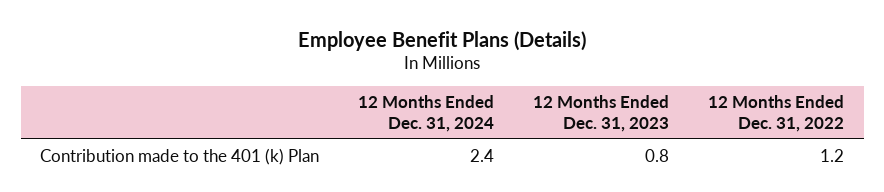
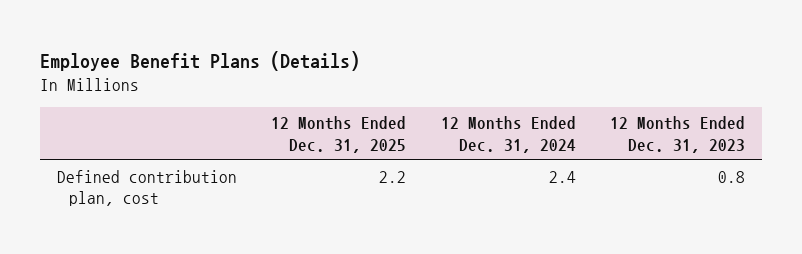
[708,94,845,133] 12 Months Ended Dec. 31, 2022 -> none
none -> [271,116,407,153] 12 Months Ended Dec. 31, 2025
[40,147,320,165] Contribution made to the 401 (k) Plan -> [57,170,238,207] Defined contribution plan, cost

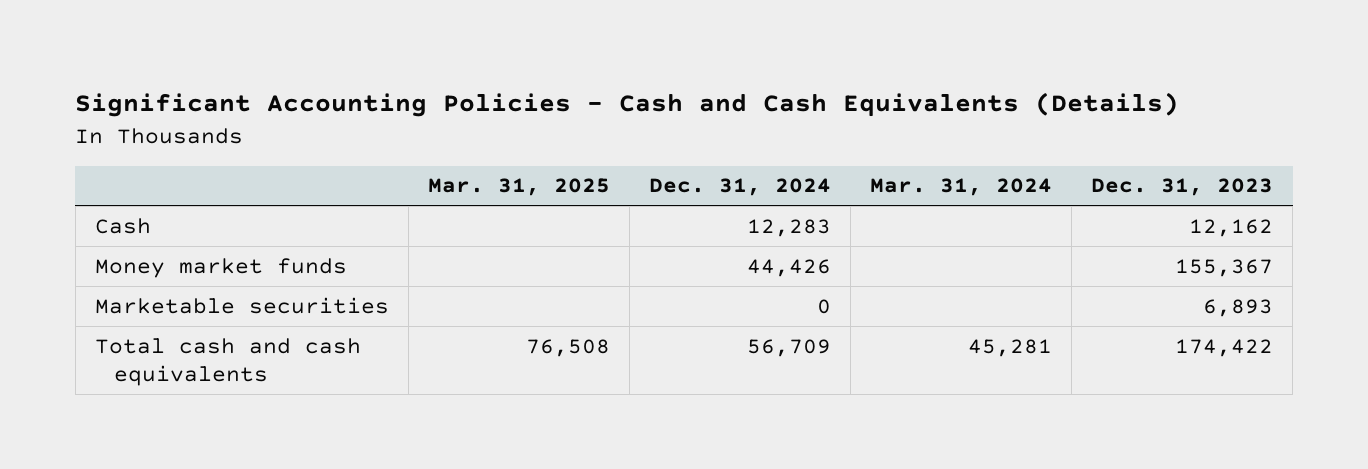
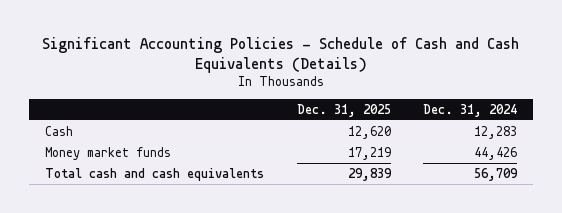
[75,92,1180,118] Significant Accounting Policies - Cash and Cash Equivalents (Details) -> [42,36,520,73] Significant Accounting Policies - Schedule of Cash and Cash Equivalents (Details)
[428,178,611,197] Mar. 31, 2025 -> none
[870,178,1053,197] Mar. 31, 2024 -> none
[1091,178,1274,197] Dec. 31, 2023 -> none
none -> [296,104,391,118] Dec. 31, 2025
[94,296,389,314] Marketable securities -> none

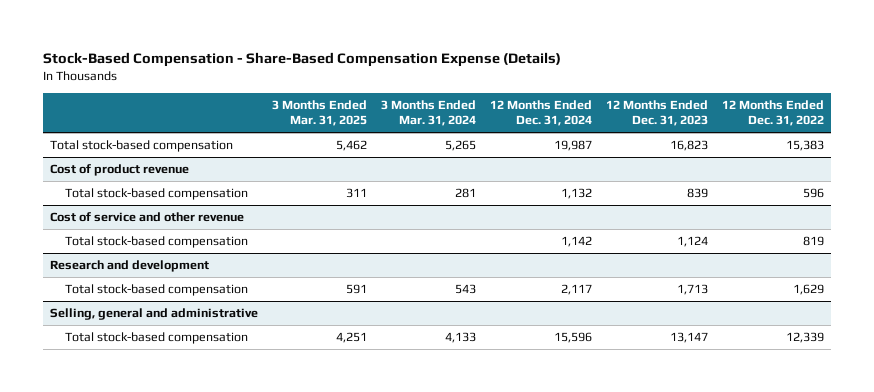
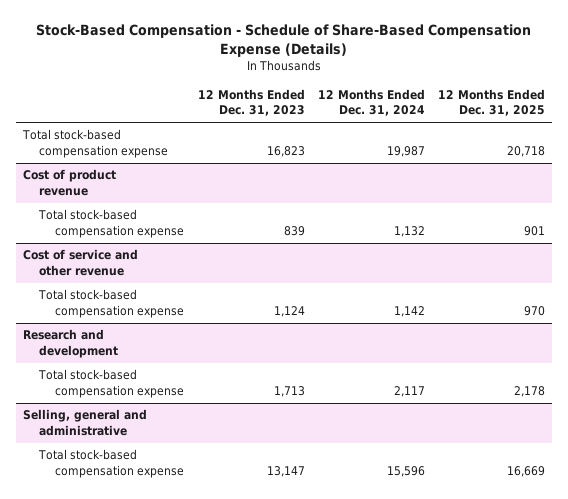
[43,51,562,67] Stock-Based Compensation - Share-Based Compensation Expense (Details) -> [36,24,532,58] Stock-Based Compensation - Schedule of Share-Based Compensation Expense (Details)
[272,100,368,126] 3 Months Ended Mar. 31, 2025 -> none
[381,100,477,126] 3 Months Ended Mar. 31, 2024 -> none
[721,100,824,126] 12 Months Ended Dec. 31, 2022 -> none
none -> [438,88,546,117] 12 Months Ended Dec. 31, 2025
[50,140,234,153] Total stock-based compensation -> [22,129,169,158] Total stock-based compensation expense
[65,188,249,201] Total stock-based compensation -> [38,209,185,238] Total stock-based compensation expense
[65,236,249,249] Total stock-based compensation -> [38,289,185,318] Total stock-based compensation expense
[65,284,249,297] Total stock-based compensation -> [38,369,185,398] Total stock-based compensation expense
[65,332,249,345] Total stock-based compensation -> [38,449,185,478] Total stock-based compensation expense

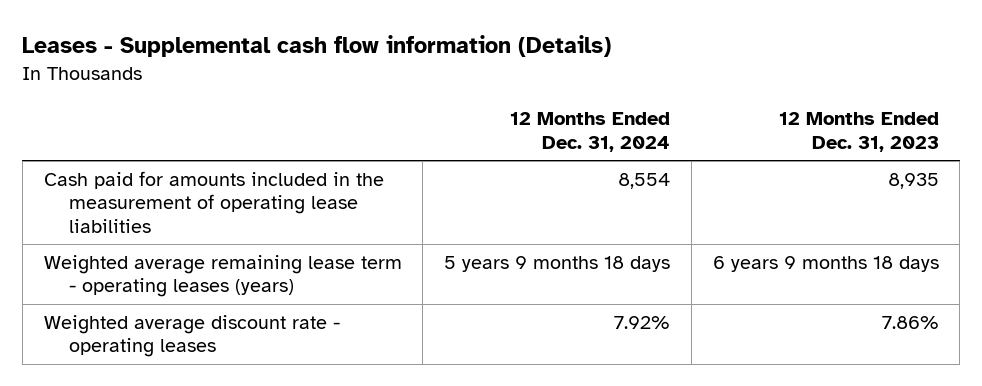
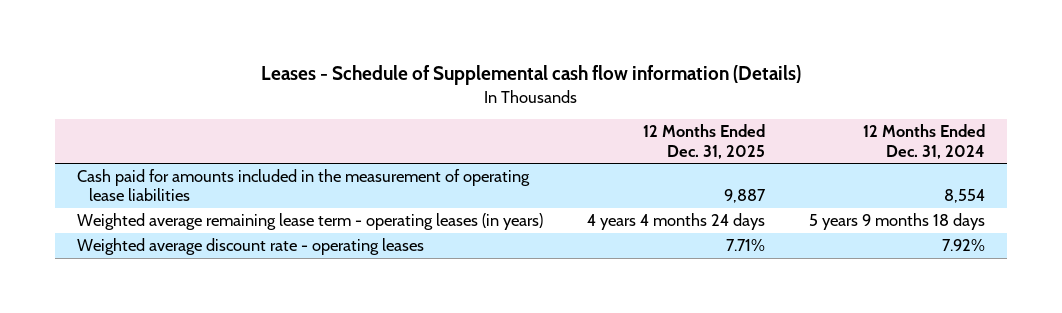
[22,35,612,58] Leases - Supplemental cash flow information (Details) -> [260,65,801,86] Leases - Schedule of Supplemental cash flow information (Details)
[778,112,939,152] 12 Months Ended Dec. 31, 2023 -> none
none -> [642,124,765,159] 12 Months Ended Dec. 31, 2025
[43,255,402,298] Weighted average remaining lease term - operating leases (years) -> [76,213,543,231] Weighted average remaining lease term - operating leases (in years)

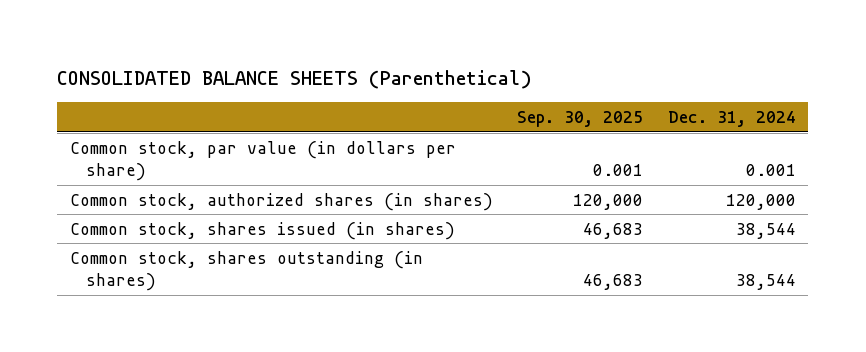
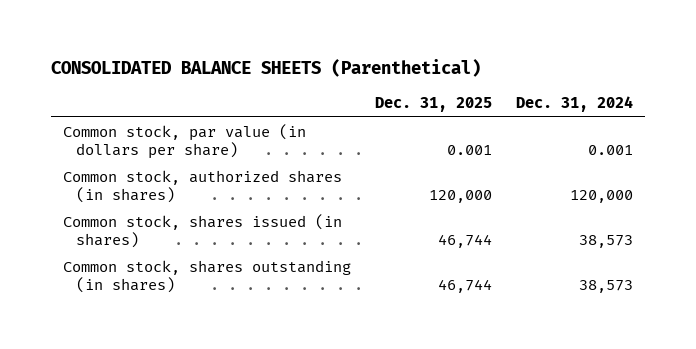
[517,111,644,128] Sep. 30, 2025 -> none
none -> [375,96,493,112] Dec. 31, 2025
[735,222,796,239] 38,544 -> [579,234,634,248] 38,573
[735,274,796,291] 38,544 -> [579,279,634,293] 38,573

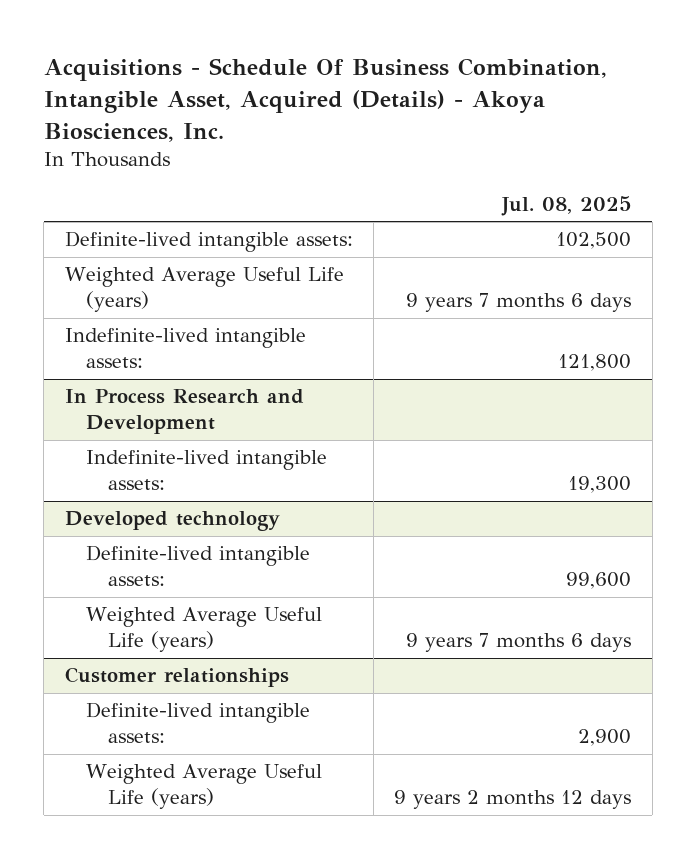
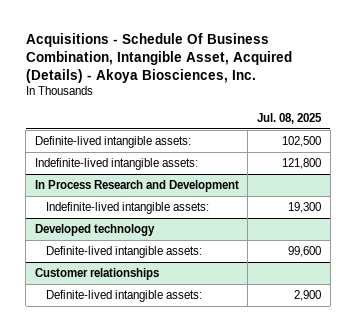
[64,267,344,313] Weighted Average Useful Life (years) -> none
[86,607,323,653] Weighted Average Useful Life (years) -> none
[86,764,323,810] Weighted Average Useful Life (years) -> none

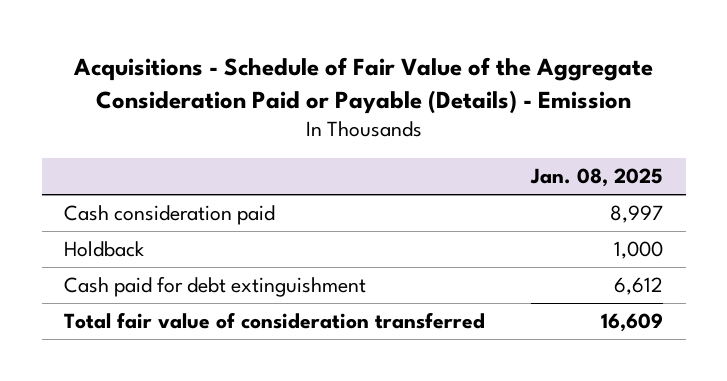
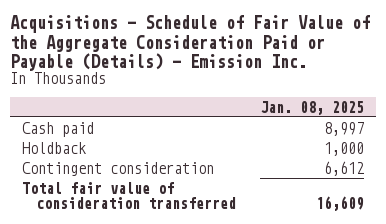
[72,56,653,114] Acquisitions - Schedule of Fair Value of the Aggregate Consideration Paid or Payable (Details) - Emission -> [10,15,371,71] Acquisitions - Schedule of Fair Value of the Aggregate Consideration Paid or Payable (Details) - Emission Inc.
[64,205,276,226] Cash consideration paid -> [22,121,95,137] Cash paid
[64,276,367,298] Cash paid for debt extinguishment -> [22,161,215,176] Contingent consideration

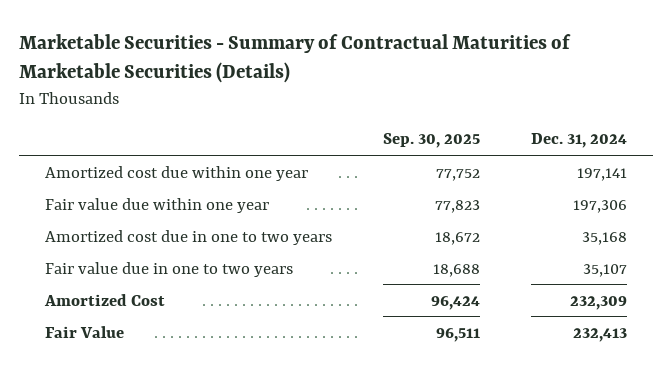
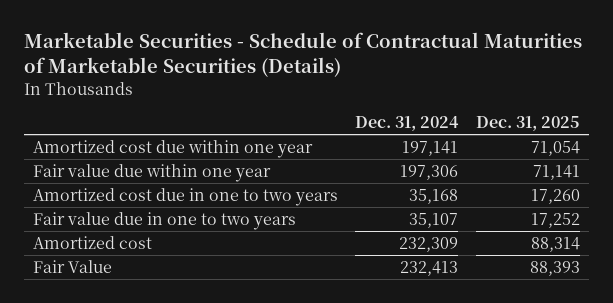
[19,33,572,84] Marketable Securities - Summary of Contractual Maturities of Marketable Securities (Details) -> [23,32,582,78] Marketable Securities - Schedule of Contractual Maturities of Marketable Securities (Details)
[383,133,481,149] Sep. 30, 2025 -> none
none -> [475,116,580,132] Dec. 31, 2025
[43,293,165,306] Amortized Cost -> [32,235,152,249] Amortized cost

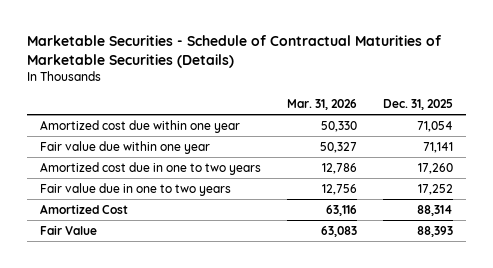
[355,116,460,132] Dec. 31, 2024 -> none
none -> [287,98,358,110] Mar. 31, 2026
[32,235,152,249] Amortized cost -> [40,203,129,214] Amortized Cost

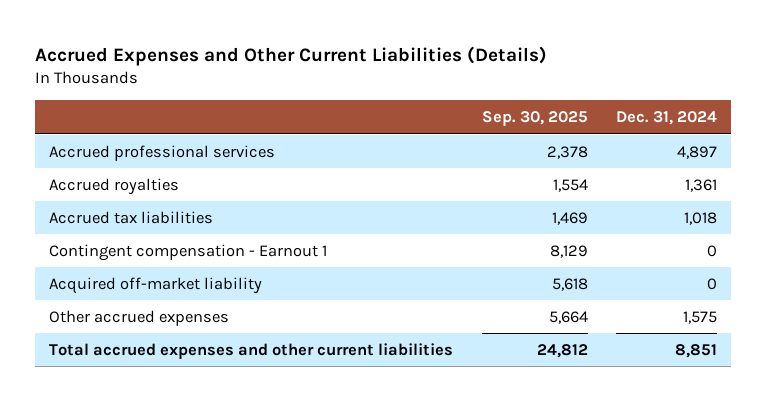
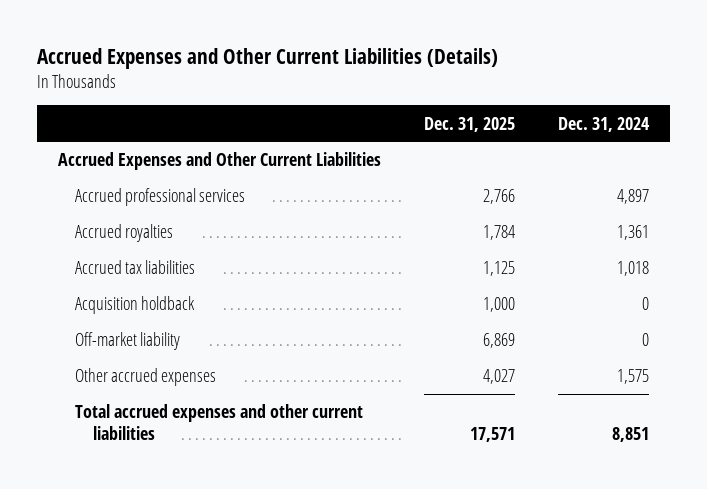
[481,111,588,127] Sep. 30, 2025 -> none
none -> [423,116,515,132] Dec. 31, 2025
none -> [57,152,381,171] Accrued Expenses and Other Current Liabilities
[49,243,328,261] Contingent compensation - Earnout 1 -> none
none -> [75,296,196,315] Acquisition holdback
[49,276,263,294] Acquired off-market liability -> [75,332,181,351] Off-market liability

